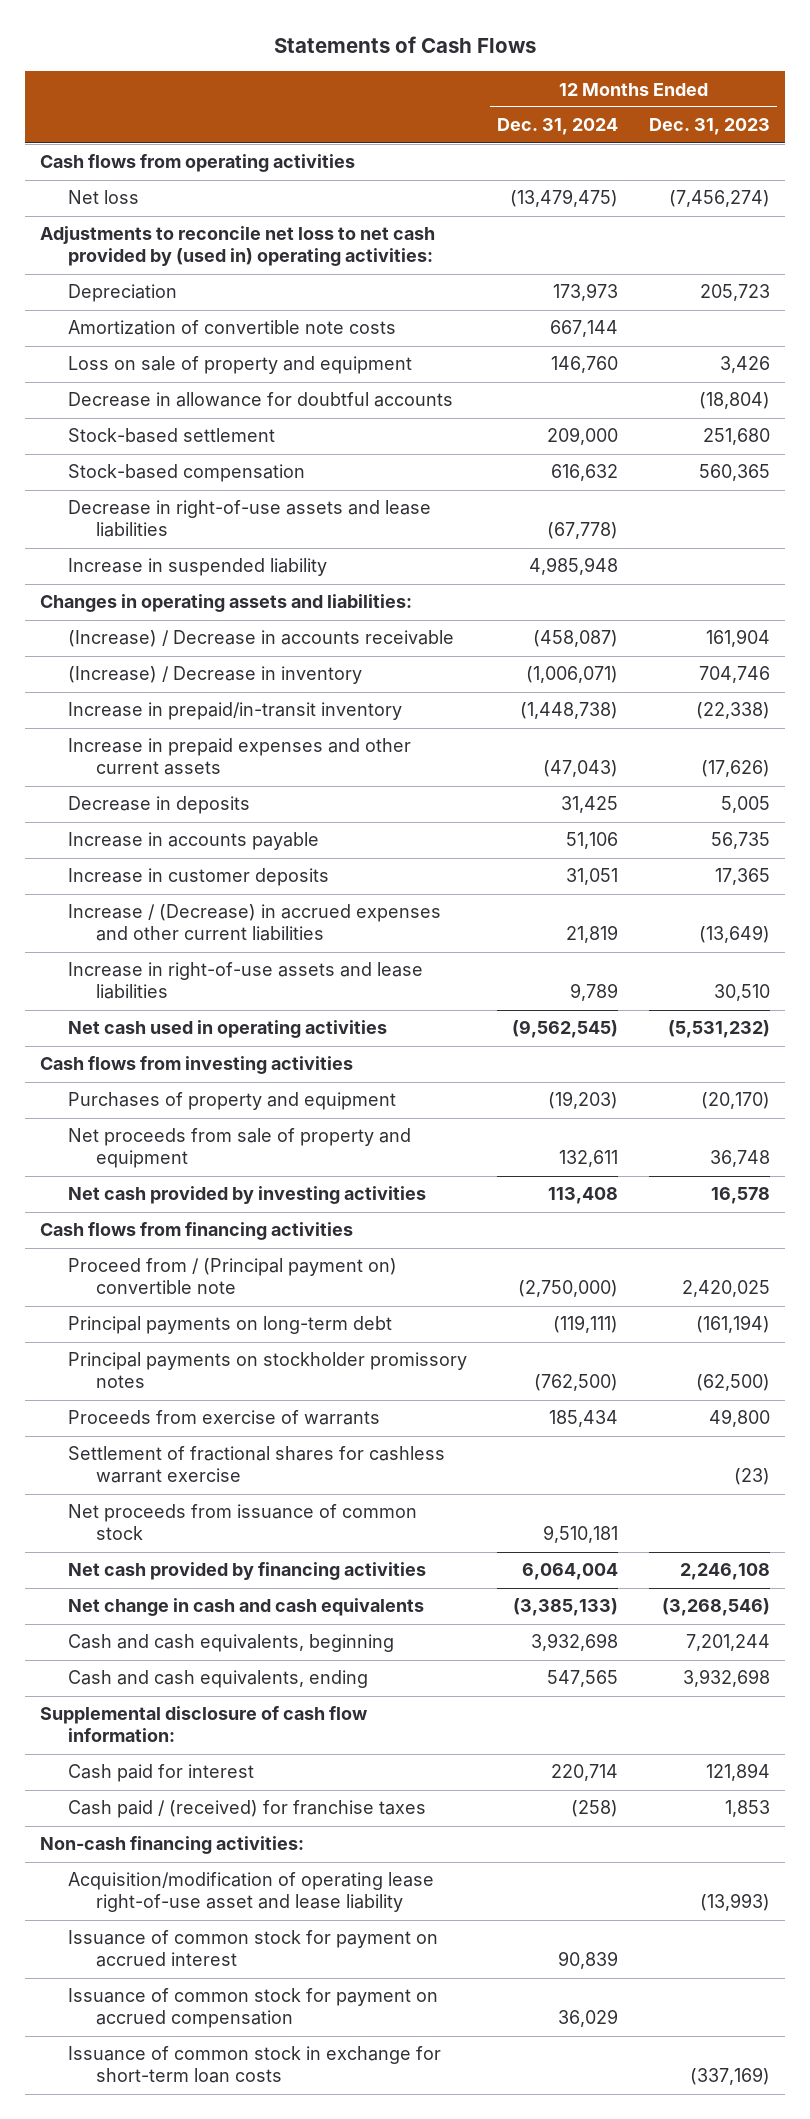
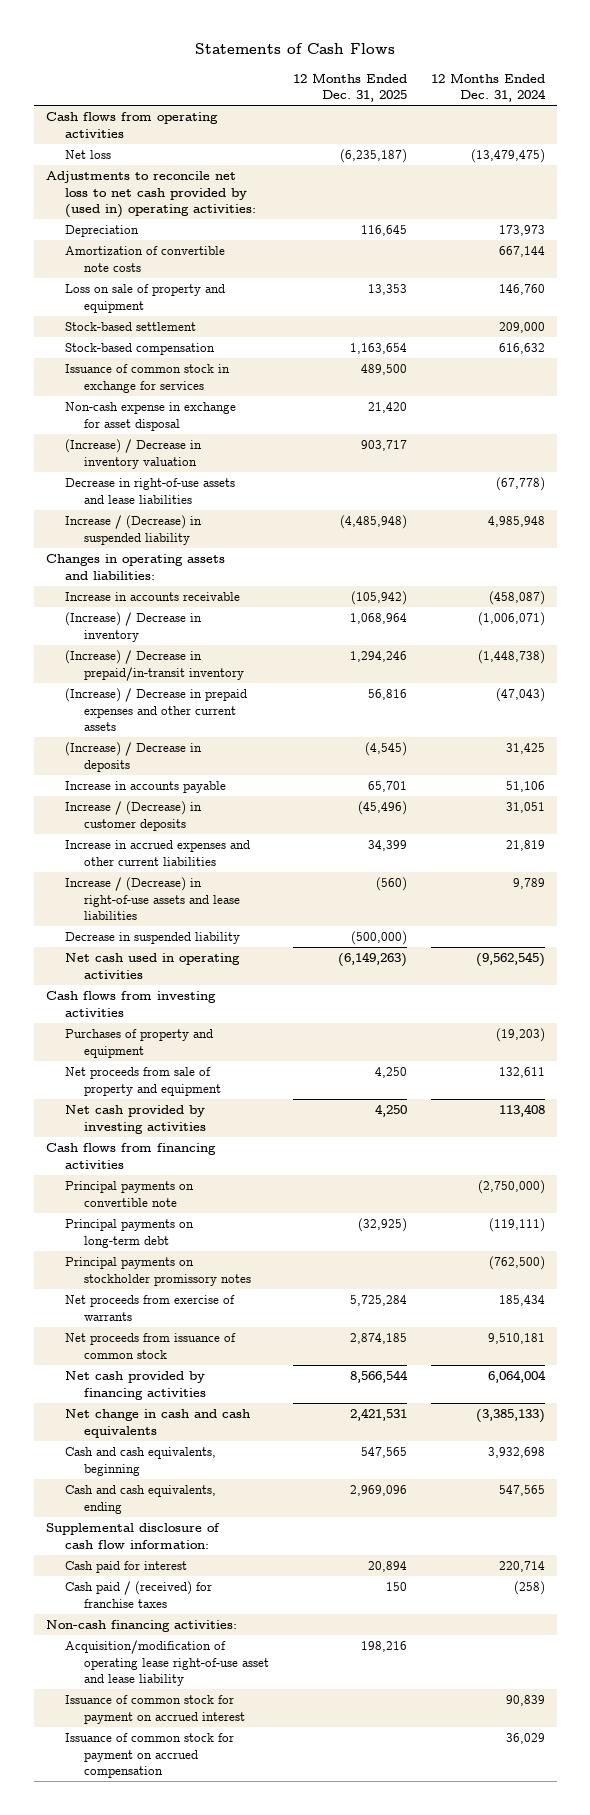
[648,118,770,136] Dec. 31, 2023 -> none
none -> [292,72,407,102] 12 Months Ended Dec. 31, 2025
[68,392,454,408] Decrease in allowance for doubtful accounts -> none
none -> [64,364,230,393] Issuance of common stock in exchange for services
none -> [64,402,236,431] Non-cash expense in exchange for asset disposal
none -> [64,439,202,469] (Increase) / Decrease in inventory valuation
[68,558,328,577] Increase in suspended liability -> [64,515,202,545] Increase / (Decrease) in suspended liability
[68,630,455,648] (Increase) / Decrease in accounts receivable -> [64,592,240,602] Increase in accounts receivable
[68,702,403,721] Increase in prepaid/in-transit inventory -> [64,650,244,681] (Increase) / Decrease in prepaid/in-transit inventory
[68,738,412,776] Increase in prepaid expenses and other current assets -> [64,688,247,731] (Increase) / Decrease in prepaid expenses and other current assets
[68,796,251,815] Decrease in deposits -> [64,742,202,772] (Increase) / Decrease in deposits
[68,868,330,887] Increase in customer deposits -> [64,801,202,831] Increase / (Decrease) in customer deposits
[68,904,442,942] Increase / (Decrease) in accrued expenses and other current liabilities -> [64,840,250,866] Increase in accrued expenses and other current liabilities
[68,962,424,1000] Increase in right-of-use assets and lease liabilities -> [64,877,240,920] Increase / (Decrease) in right-of-use assets and lease liabilities
none -> [64,932,240,945] Decrease in suspended liability
[68,1258,398,1295] Proceed from / (Principal payment on) convertible note -> [64,1181,194,1207] Principal payments on convertible note
[68,1446,446,1484] Settlement of fractional shares for cashless warrant exercise -> none
[68,1410,381,1426] Proceeds from exercise of warrants -> [64,1295,235,1321] Net proceeds from exercise of warrants
[68,2046,442,2084] Issuance of common stock in exchange for short-term loan costs -> none

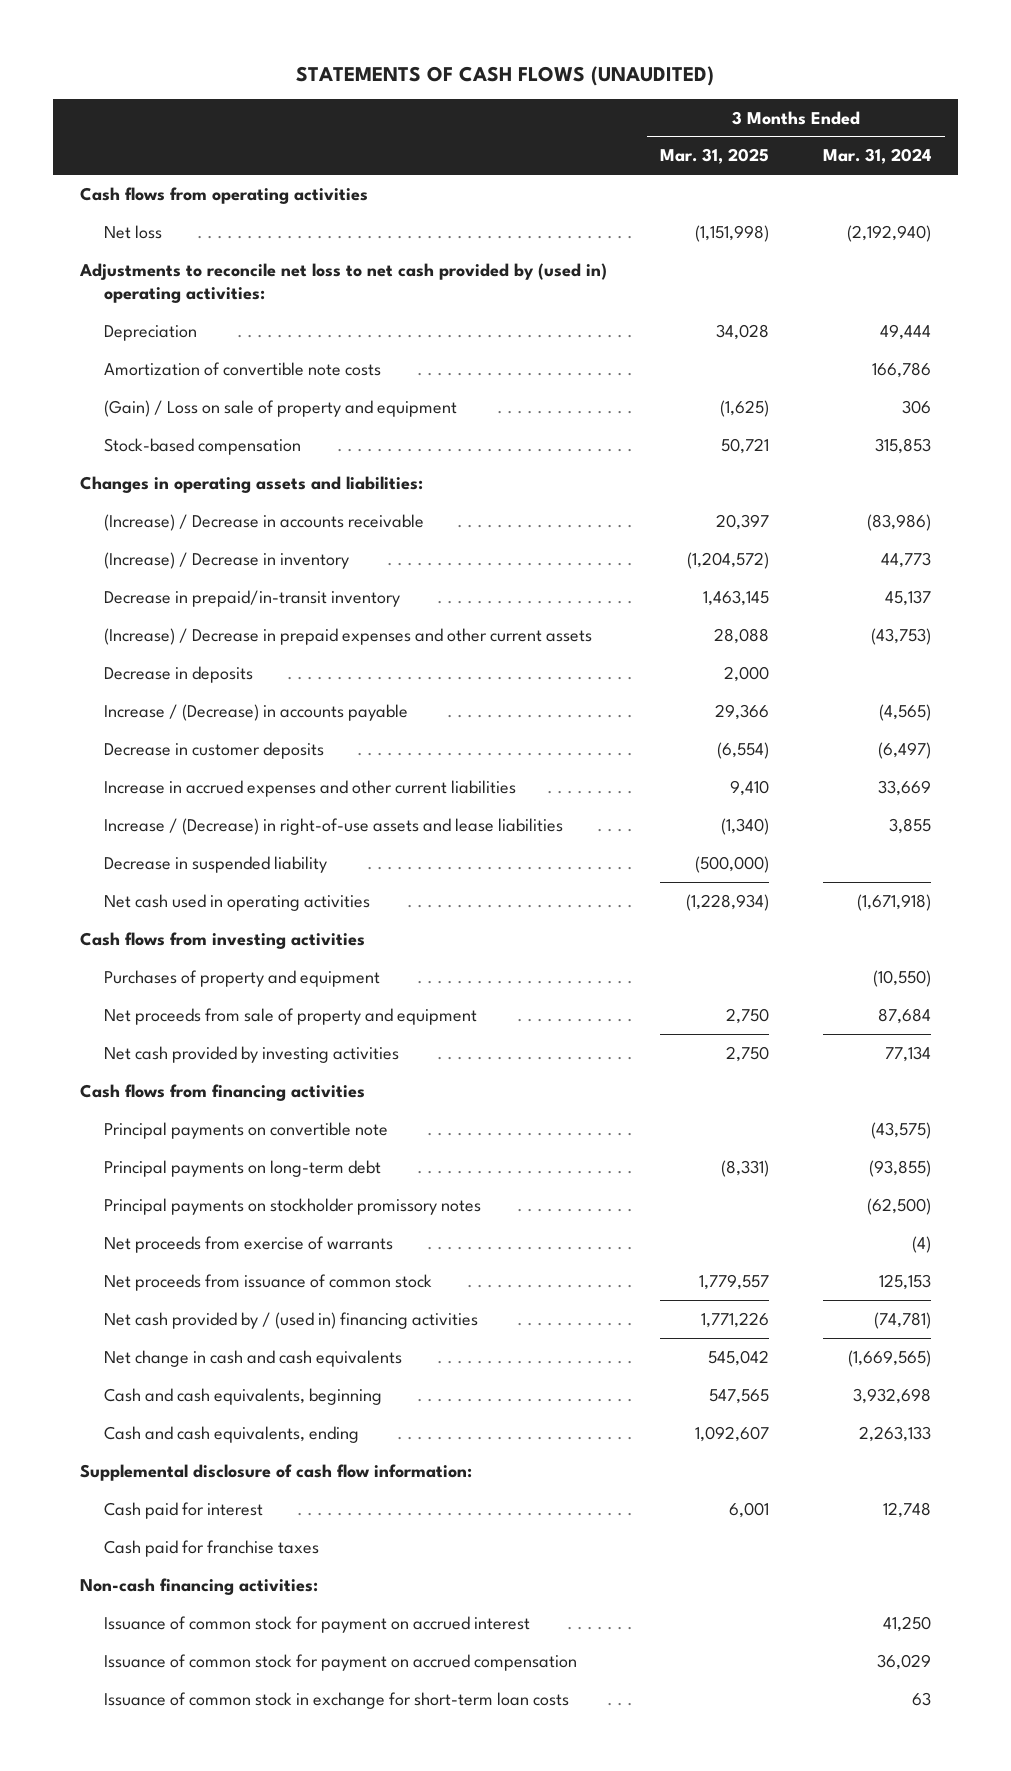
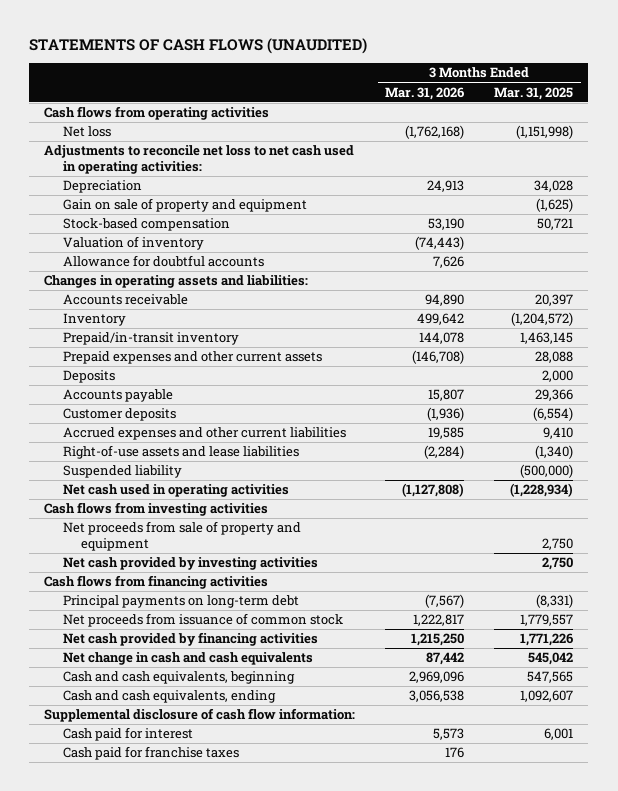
[823,148,932,165] Mar. 31, 2024 -> none
none -> [385,86,465,100] Mar. 31, 2026
[78,262,607,304] Adjustments to reconcile net loss to net cash provided by (used in) operating activities: -> [44,145,355,174] Adjustments to reconcile net loss to net cash used in operating activities:
[104,361,382,376] Amortization of convertible note costs -> none
[104,399,458,417] (Gain) / Loss on sale of property and equipment -> [62,198,307,213] Gain on sale of property and equipment
none -> [62,236,204,251] Valuation of inventory
none -> [62,255,264,268] Allowance for doubtful accounts
[104,513,425,531] (Increase) / Decrease in accounts receivable -> [62,294,188,306] Accounts receivable
[104,551,350,569] (Increase) / Decrease in inventory -> [62,313,126,327] Inventory
[104,589,401,607] Decrease in prepaid/in-transit inventory -> [62,332,239,346] Prepaid/in-transit inventory
[104,627,593,645] (Increase) / Decrease in prepaid expenses and other current assets -> [62,351,322,365] Prepaid expenses and other current assets
[104,665,254,683] Decrease in deposits -> [62,370,115,384] Deposits
[104,703,409,721] Increase / (Decrease) in accounts payable -> [62,389,173,403] Accounts payable
[104,741,325,759] Decrease in customer deposits -> [62,408,176,422] Customer deposits
[104,779,517,797] Increase in accrued expenses and other current liabilities -> [62,427,346,441] Accrued expenses and other current liabilities
[104,817,564,835] Increase / (Decrease) in right-of-use assets and lease liabilities -> [62,445,299,460] Right-of-use assets and lease liabilities
[104,855,328,873] Decrease in suspended liability -> [62,465,182,479] Suspended liability
[104,969,381,987] Purchases of property and equipment -> none
[104,1121,389,1139] Principal payments on convertible note -> none
[104,1197,482,1215] Principal payments on stockholder promissory notes -> none
[104,1235,394,1253] Net proceeds from exercise of warrants -> none
[104,1311,479,1329] Net cash provided by / (used in) financing activities -> [62,632,318,647] Net cash provided by financing activities
[79,1577,318,1595] Non-cash financing activities: -> none
[104,1615,531,1633] Issuance of common stock for payment on accrued interest -> none
[104,1653,578,1671] Issuance of common stock for payment on accrued compensation -> none
[104,1691,570,1709] Issuance of common stock in exchange for short-term loan costs -> none

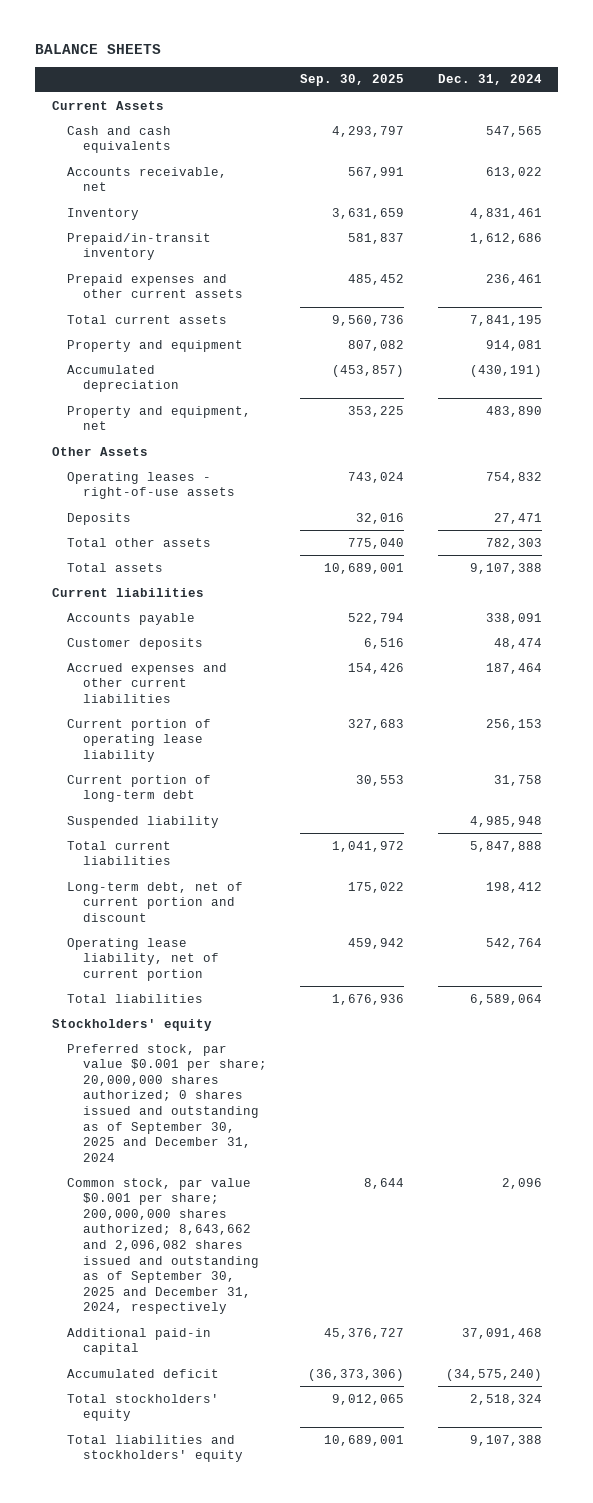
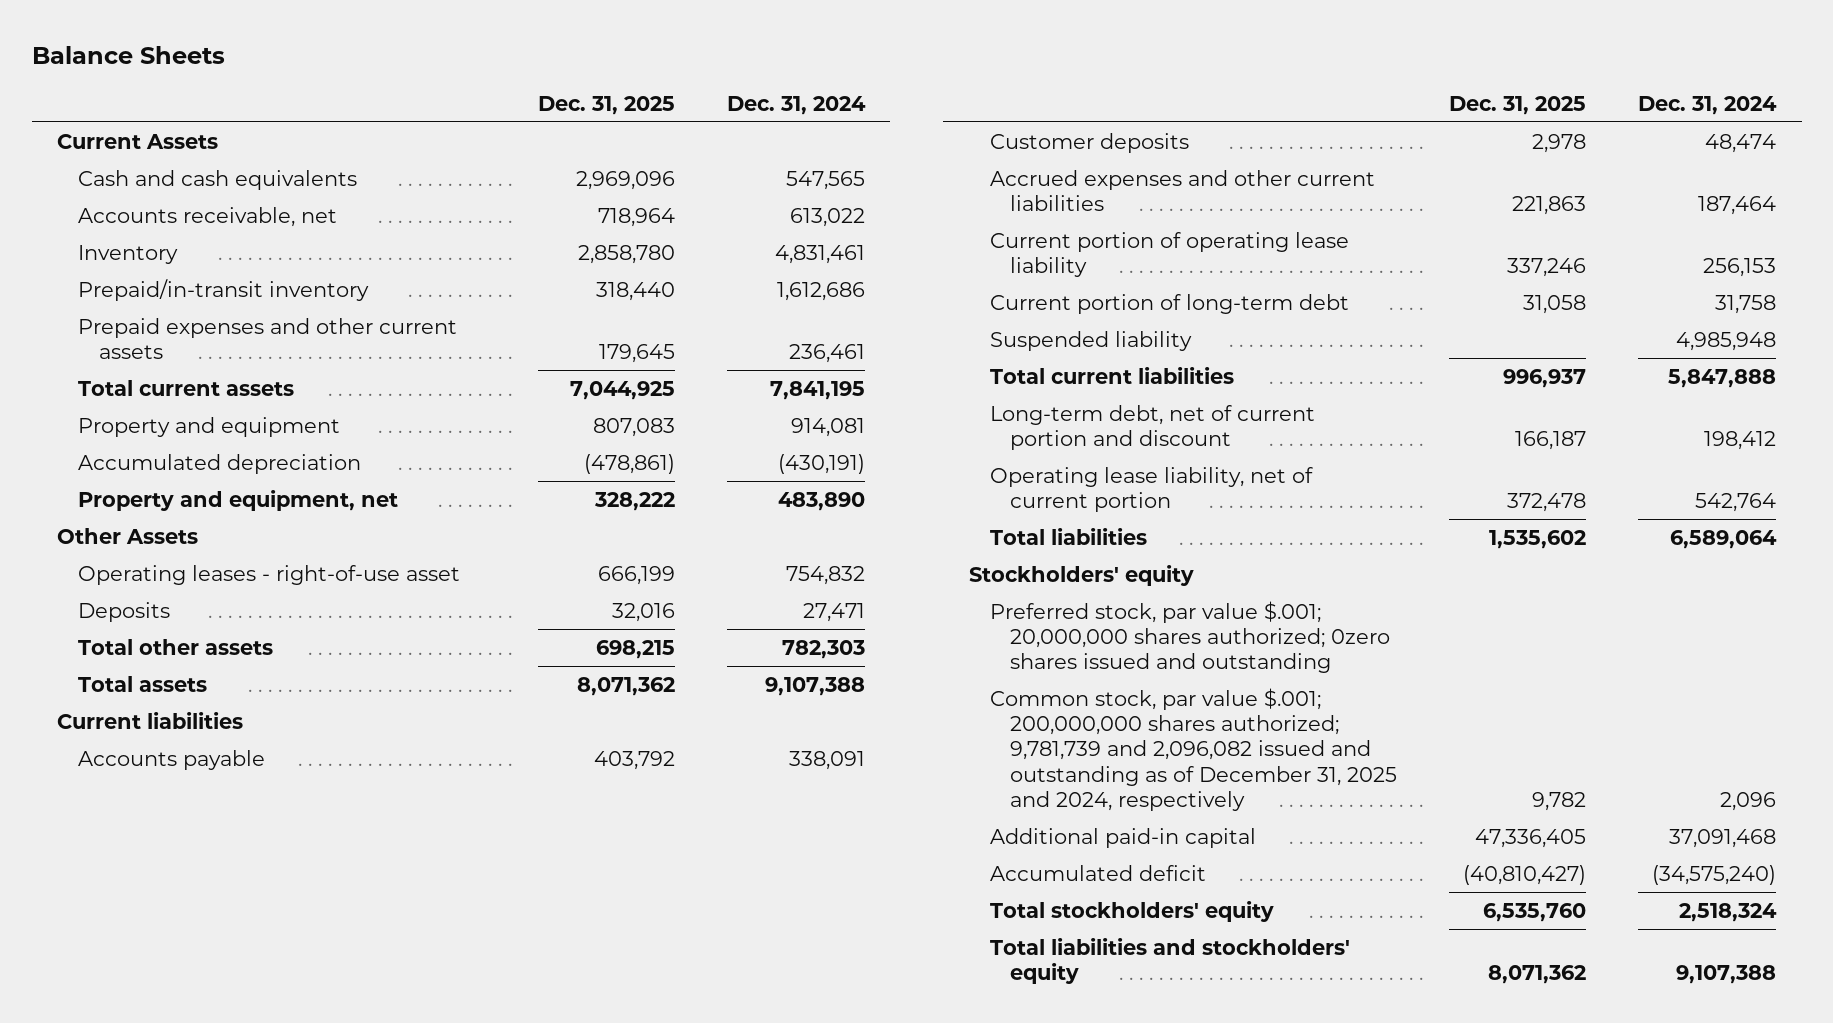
[35,44,162,55] BALANCE SHEETS -> [31,46,225,65] Balance Sheets
[300,74,405,87] Sep. 30, 2025 -> none
none -> [537,95,675,115] Dec. 31, 2025
[67,471,235,500] Operating leases - right-of-use assets -> [78,564,461,585] Operating leases - right-of-use asset
[67,1043,267,1162] Preferred stock, par value $0.001 per share; 20,000,000 shares authorized; 0 shares issued and outstanding as of September 30, 2025 and December 31, 2024 -> [989,600,1391,674] Preferred stock, par value $.001; 20,000,000 shares authorized; 0zero shares issued and outstanding
[67,1177,259,1315] Common stock, par value $0.001 per share; 200,000,000 shares authorized; 8,643,662 and 2,096,082 shares issued and outstanding as of September 30, 2025 and December 31, 2024, respectively -> [989,687,1398,812] Common stock, par value $.001; 200,000,000 shares authorized; 9,781,739 and 2,096,082 issued and outstanding as of December 31, 2025 and 2024, respectively

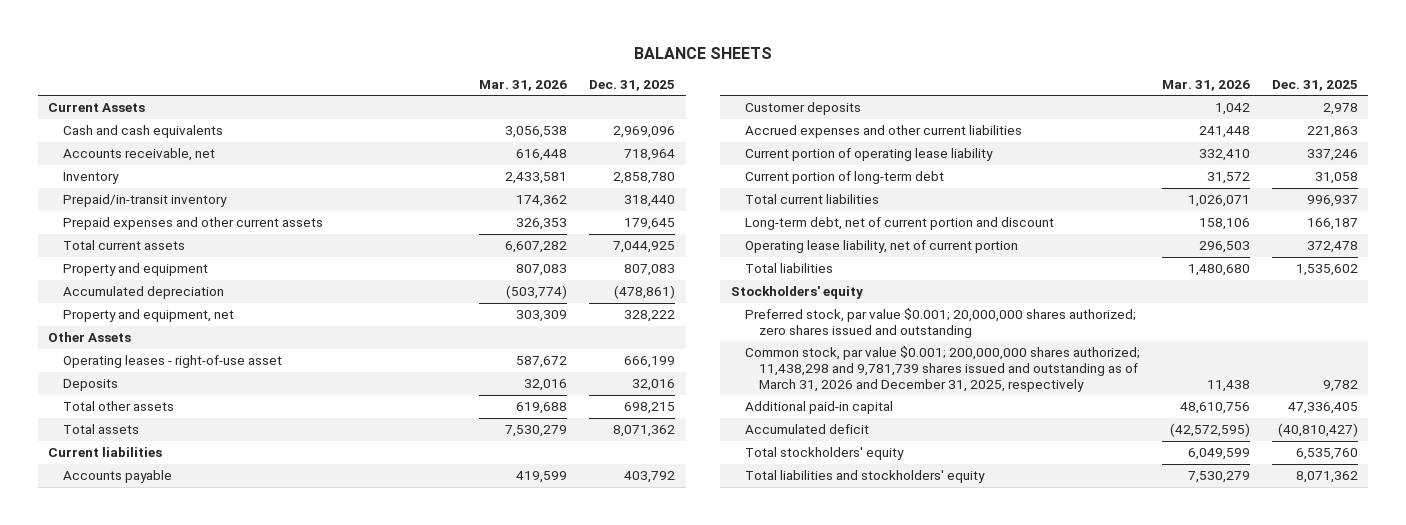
[31,46,225,65] Balance Sheets -> [634,46,773,59] BALANCE SHEETS
[726,95,866,115] Dec. 31, 2024 -> none
none -> [479,79,568,91] Mar. 31, 2026
[989,330,1192,351] Suspended liability -> none
[989,600,1391,674] Preferred stock, par value $.001; 20,000,000 shares authorized; 0zero shares issued and outstanding -> [745,308,1137,339] Preferred stock, par value $0.001; 20,000,000 shares authorized; zero shares issued and outstanding
[989,687,1398,812] Common stock, par value $.001; 200,000,000 shares authorized; 9,781,739 and 2,096,082 issued and outstanding as of December 31, 2025 and 2024, respectively -> [745,346,1141,392] Common stock, par value $0.001; 200,000,000 shares authorized; 11,438,298 and 9,781,739 shares issued and outstanding as of March 31, 2026 and December 31, 2025, respectively

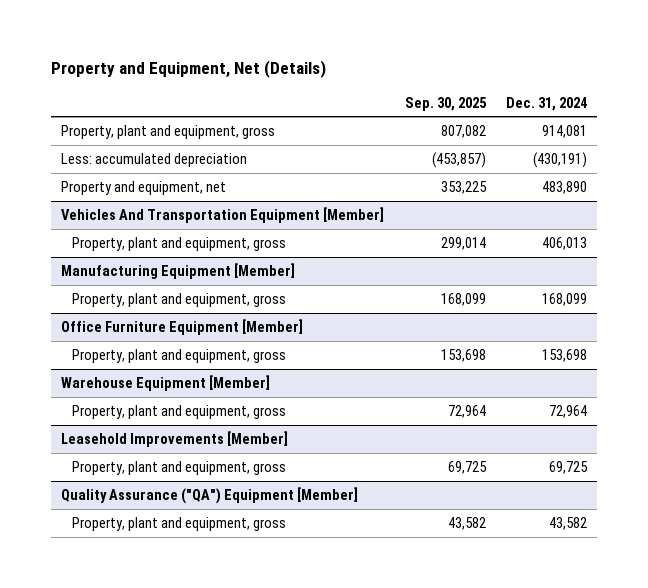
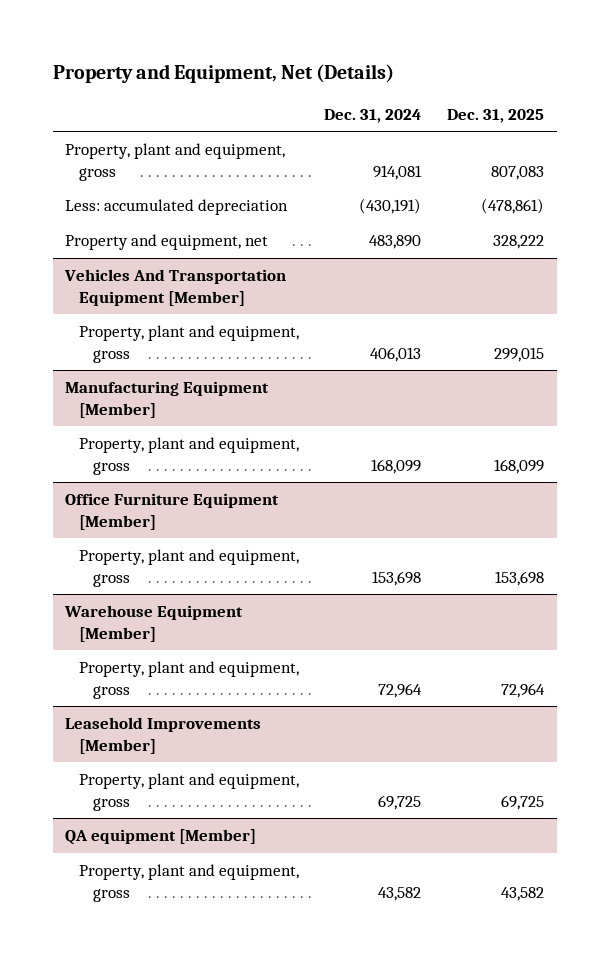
[404,96,487,111] Sep. 30, 2025 -> none
none -> [446,108,544,123] Dec. 31, 2025
[61,487,359,505] Quality Assurance ("QA") Equipment [Member] -> [65,829,257,846] QA equipment [Member]

